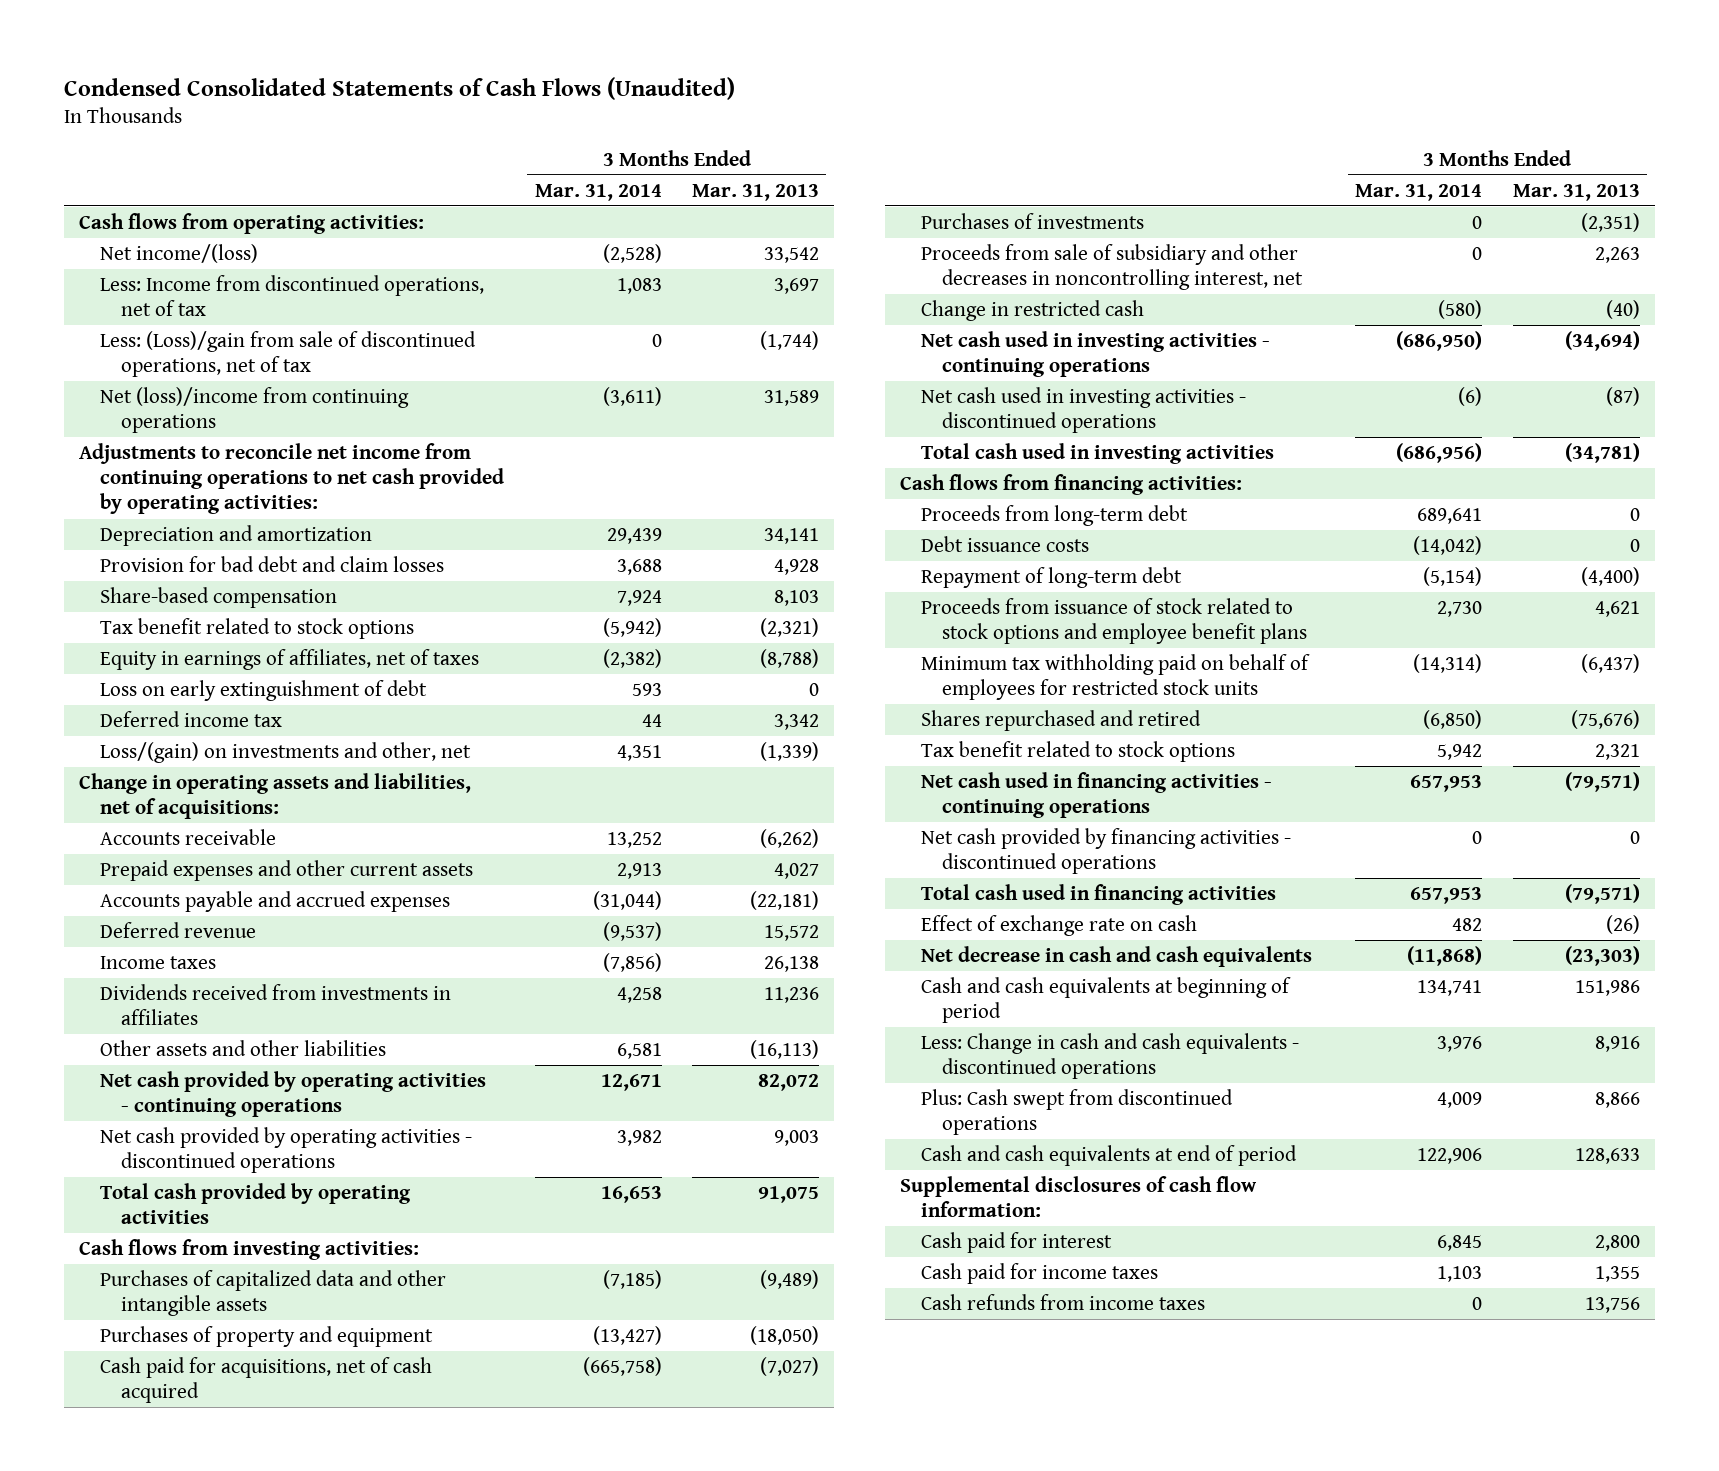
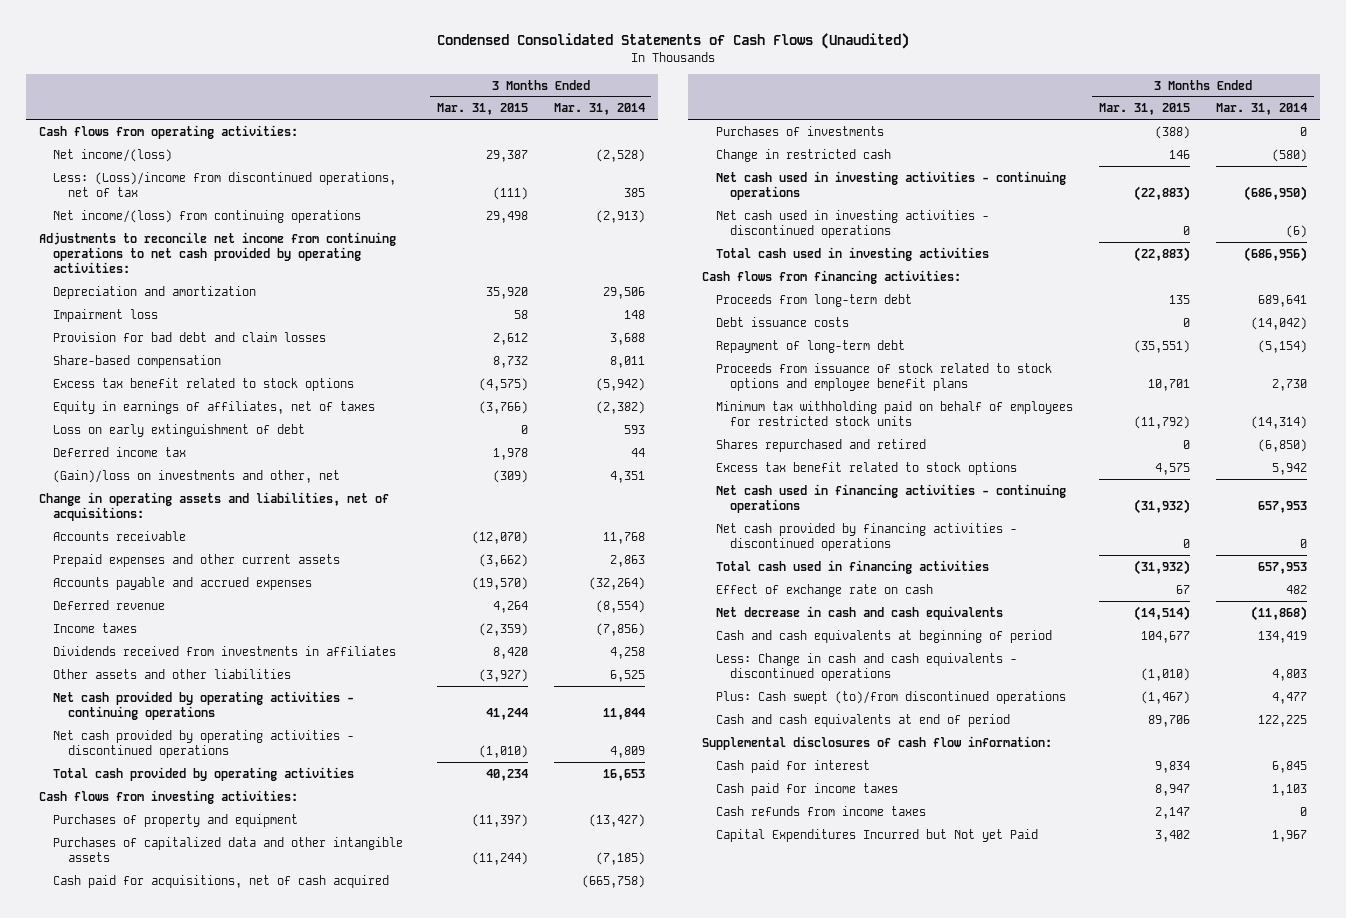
[691,183,819,201] Mar. 31, 2013 -> none
none -> [436,103,528,116] Mar. 31, 2015
[100,330,477,378] Less: (Loss)/gain from sale of discontinued operations, net of tax -> none
[100,274,485,317] Less: Income from discontinued operations, net of tax -> [53,171,397,197] Less: (Loss)/income from discontinued operations, net of tax
[616,277,662,294] 1,083 -> [623,187,645,197] 385
[100,386,410,434] Net (loss)/income from continuing operations -> [53,209,362,223] Net income/(loss) from continuing operations
[602,386,662,406] (3,611) -> [595,209,645,223] (2,913)
[606,527,662,544] 29,439 -> [602,286,645,299] 29,506
none -> [53,308,159,322] Impairment loss
[616,589,662,606] 7,924 -> [609,355,645,368] 8,011
[100,617,415,639] Tax benefit related to stock options -> [53,377,355,391] Excess tax benefit related to stock options
[100,741,472,763] Loss/(gain) on investments and other, net -> [53,469,341,483] (Gain)/loss on investments and other, net
[606,831,662,848] 13,252 -> [602,531,645,544] 11,768
[616,862,662,879] 2,913 -> [609,554,645,567] 2,863
[592,890,662,910] (31,044) -> [588,576,645,590] (32,264)
[602,921,662,941] (9,537) -> [595,599,645,613] (8,554)
[616,1042,662,1059] 6,581 -> [609,669,645,682] 6,525
[600,1073,662,1091] 12,671 -> [602,707,645,720] 11,844
[616,1129,662,1146] 3,982 -> [609,745,645,758] 4,809
[100,1269,447,1317] Purchases of capitalized data and other intangible assets -> [53,836,404,862] Purchases of capitalized data and other intangible assets
[920,243,1303,291] Proceeds from sale of subsidiary and other decreases in noncontrolling interest, net -> none
[920,740,1235,762] Tax benefit related to stock options -> [715,461,1017,475] Excess tax benefit related to stock options
[1417,979,1483,996] 134,741 -> [1257,630,1307,643] 134,419
[1437,1035,1483,1052] 3,976 -> [1271,668,1307,681] 4,803
[920,1088,1233,1136] Plus: Cash swept from discontinued operations -> [715,690,1066,704] Plus: Cash swept (to)/from discontinued operations
[1437,1091,1483,1108] 4,009 -> [1271,691,1307,704] 4,477
[1417,1147,1483,1164] 122,906 -> [1257,714,1307,727] 122,225
none -> [715,828,1038,842] Capital Expenditures Incurred but Not yet Paid

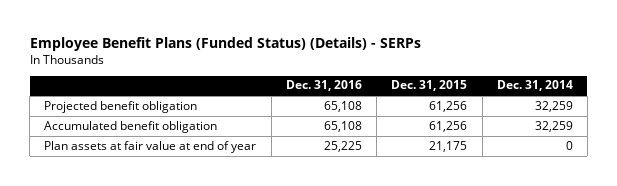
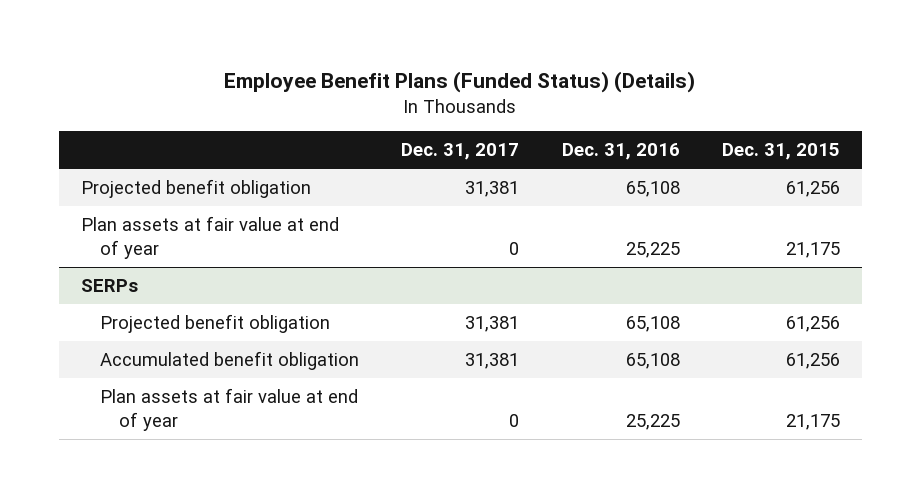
[29,36,421,51] Employee Benefit Plans (Funded Status) (Details) - SERPs -> [224,70,696,93] Employee Benefit Plans (Funded Status) (Details)
[496,80,573,92] Dec. 31, 2014 -> none
none -> [401,143,520,161] Dec. 31, 2017
none -> [80,216,339,259] Plan assets at fair value at end of year
none -> [80,279,138,293] SERPs
none -> [99,314,330,334] Projected benefit obligation

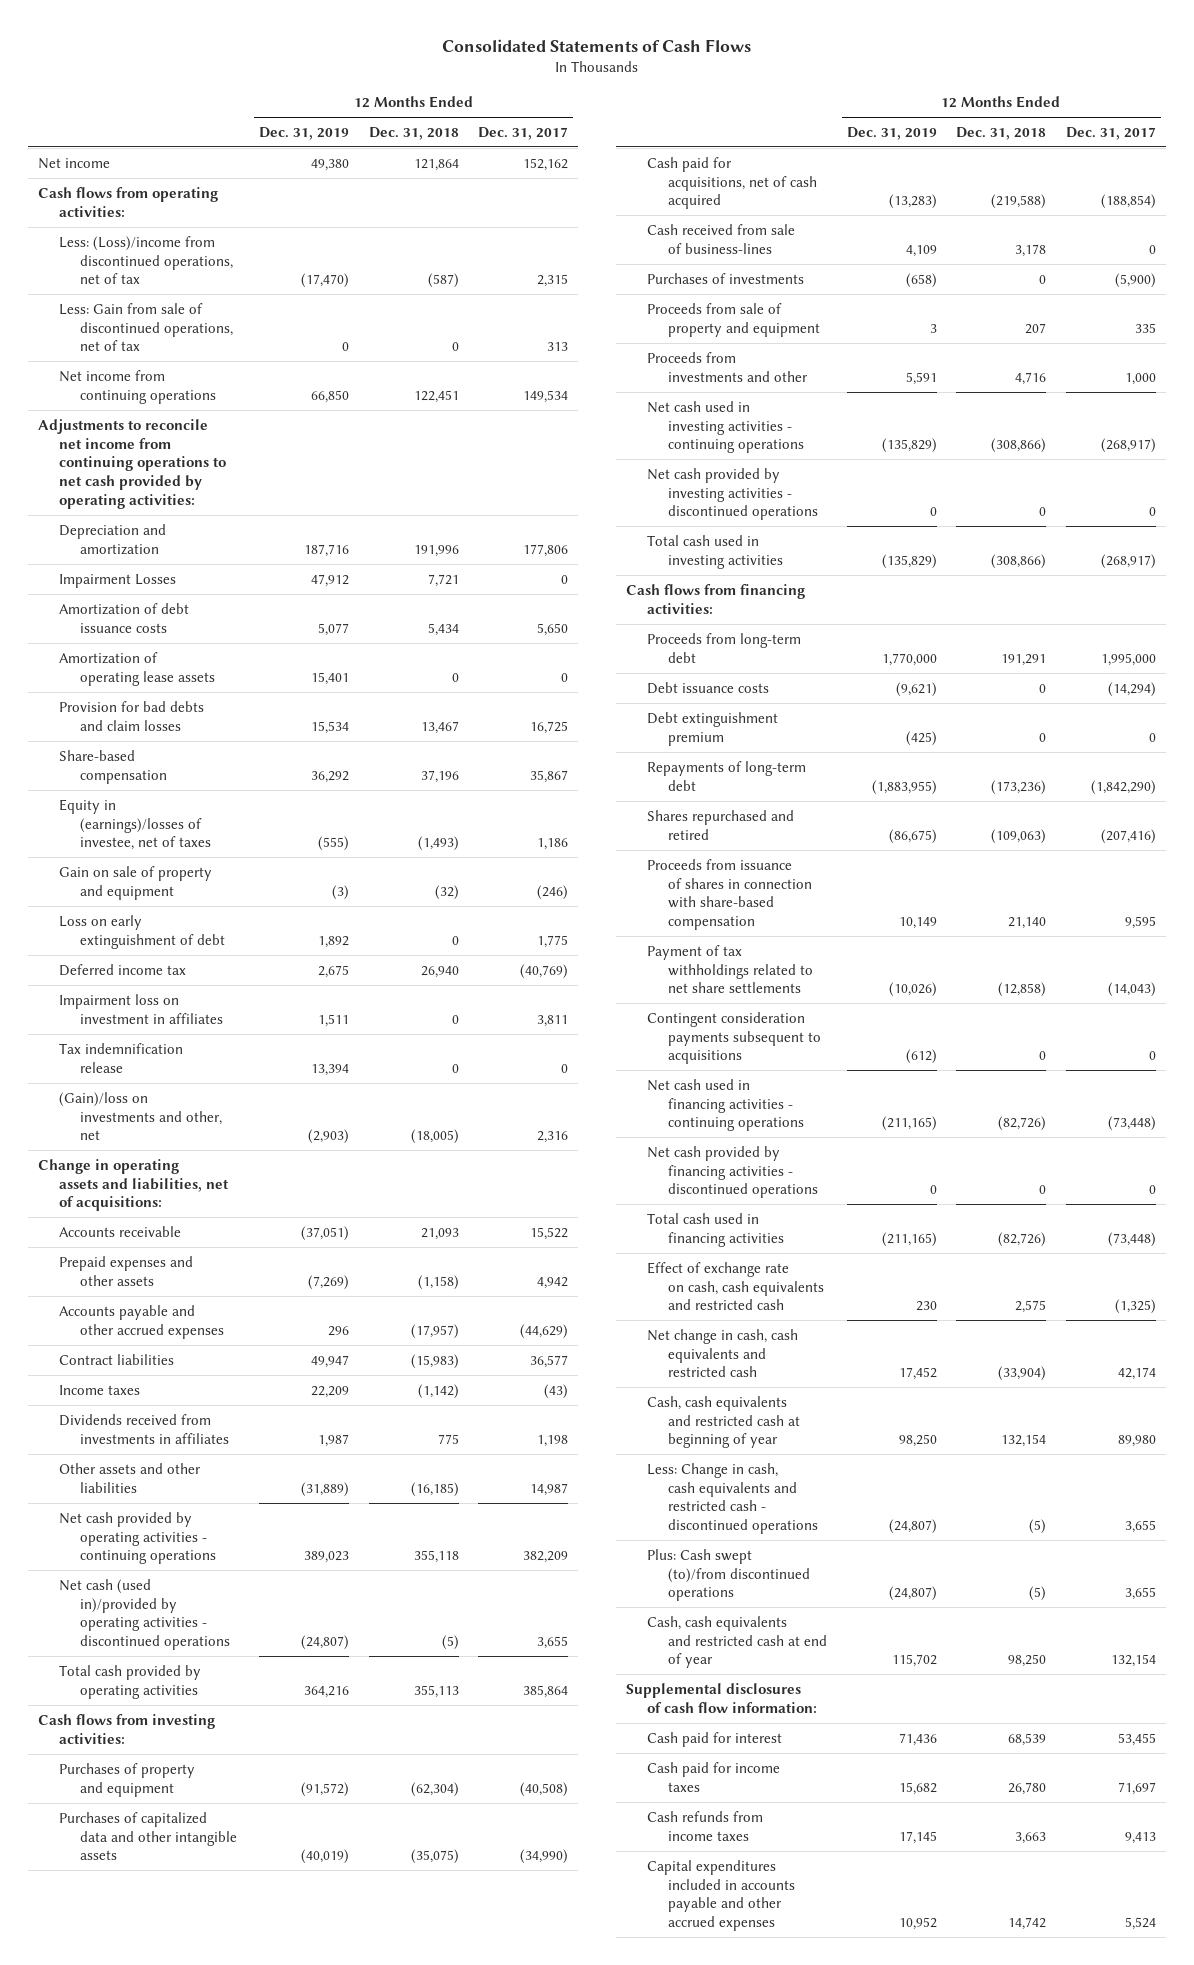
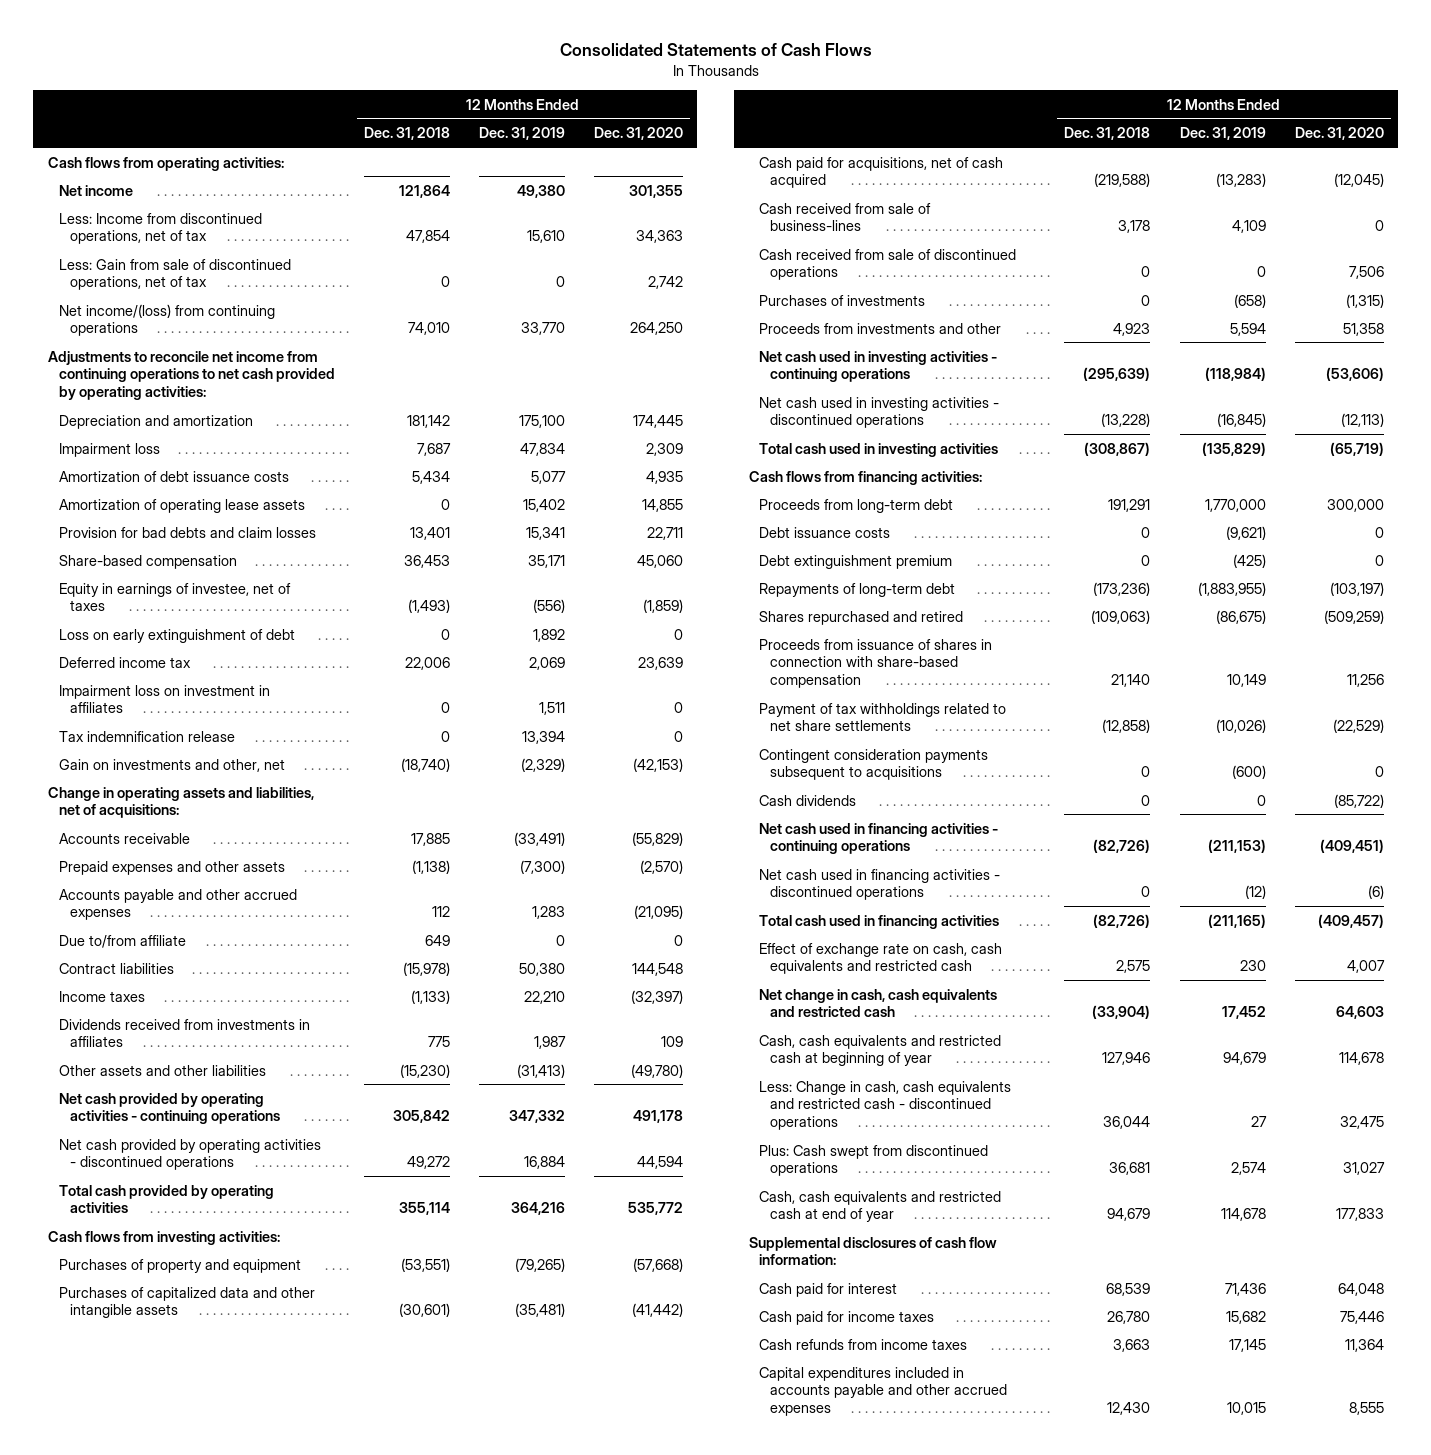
[478,126,569,140] Dec. 31, 2017 -> none
none -> [593,127,683,141] Dec. 31, 2020
[37,157,110,169] Net income -> [58,184,133,196] Net income
[59,235,234,285] Less: (Loss)/income from discontinued operations, net of tax -> [58,212,262,245] Less: Income from discontinued operations, net of tax
[301,273,350,289] (17,470) -> [526,230,565,244] 15,610
[427,273,459,289] (587) -> [405,230,450,244] 47,854
[59,369,217,404] Net income from continuing operations -> [58,303,275,337] Net income/(loss) from continuing operations
[311,389,350,403] 66,850 -> [520,322,565,336] 33,770
[413,389,459,403] 122,451 -> [407,322,450,336] 74,010
[304,543,350,557] 187,716 -> [518,414,565,428] 175,100
[413,544,459,557] 191,996 -> [406,414,450,428] 181,142
[59,573,177,588] Impairment Losses -> [58,442,160,457] Impairment loss
[311,573,350,587] 47,912 -> [519,442,565,456] 47,834
[427,573,459,587] 7,721 -> [416,442,451,456] 7,687
[59,865,213,900] Gain on sale of property and equipment -> none
[311,671,350,685] 15,401 -> [522,498,565,512] 15,402
[311,720,350,734] 15,534 -> [525,526,565,540] 15,341
[420,720,459,734] 13,467 -> [409,526,450,540] 13,401
[311,770,350,783] 36,292 -> [527,554,565,568] 35,171
[420,769,459,783] 37,196 -> [403,554,450,568] 36,453
[59,798,212,851] Equity in (earnings)/losses of investee, net of taxes -> [58,582,291,612] Equity in earnings of investee, net of taxes
[318,836,350,852] (555) -> [532,599,565,614] (556)
[318,964,350,978] 2,675 -> [528,656,565,670] 2,069
[420,965,459,978] 26,940 -> [404,656,450,670] 22,006
[59,1091,223,1141] (Gain)/loss on investments and other, net -> [58,758,285,772] Gain on investments and other, net
[308,1129,350,1145] (2,903) -> [520,757,565,772] (2,329)
[410,1129,459,1145] (18,005) -> [400,757,450,772] (18,740)
[301,1225,350,1241] (37,051) -> [513,831,565,846] (33,491)
[420,1227,459,1240] 21,093 -> [410,832,450,846] 17,885
[308,1274,350,1290] (7,269) -> [519,859,565,874] (7,300)
[417,1274,459,1290] (1,158) -> [411,859,450,874] (1,138)
[328,1325,350,1336] 296 -> [531,906,565,920] 1,283
[410,1323,459,1339] (17,957) -> [431,906,450,918] 112
none -> [58,934,186,948] Due to/from affiliate
[311,1354,350,1368] 49,947 -> [518,962,565,976] 50,380
[410,1353,459,1369] (15,983) -> [402,961,450,976] (15,978)
[311,1385,350,1398] 22,209 -> [523,990,565,1004] 22,210
[417,1383,459,1399] (1,142) -> [410,989,450,1004] (1,133)
[301,1481,350,1497] (31,889) -> [516,1063,565,1078] (31,413)
[410,1481,459,1497] (16,185) -> [399,1063,450,1078] (15,230)
[304,1551,350,1564] 389,023 -> [508,1110,565,1124] 347,332
[413,1550,459,1564] 355,118 -> [392,1110,450,1124] 305,842
[59,1578,231,1651] Net cash (used in)/provided by operating activities - discontinued operations -> [58,1138,321,1171] Net cash provided by operating activities - discontinued operations
[301,1635,350,1651] (24,807) -> [523,1156,565,1170] 16,884
[441,1635,459,1651] (5) -> [406,1156,450,1170] 49,272
[413,1684,459,1698] 355,113 -> [398,1202,450,1216] 355,114
[301,1781,350,1797] (91,572) -> [514,1257,565,1272] (79,265)
[410,1781,459,1797] (62,304) -> [400,1257,450,1272] (53,551)
[301,1849,350,1865] (40,019) -> [514,1303,565,1318] (35,481)
[410,1849,459,1865] (35,075) -> [398,1303,450,1318] (30,601)
none -> [759,248,1017,281] Cash received from sale of discontinued operations
[646,302,821,337] Proceeds from sale of property and equipment -> none
[905,371,937,385] 5,591 -> [1229,322,1266,336] 5,594
[1015,371,1047,385] 4,716 -> [1113,322,1151,336] 4,923
[881,438,937,454] (135,829) -> [1204,367,1266,382] (118,984)
[991,438,1047,454] (308,866) -> [1083,367,1151,382] (295,639)
[646,467,819,521] Net cash provided by investing activities - discontinued operations -> [759,396,1000,429] Net cash used in investing activities - discontinued operations
[929,507,937,517] 0 -> [1216,413,1266,428] (16,845)
[1039,507,1047,517] 0 -> [1101,413,1151,428] (13,228)
[991,553,1047,569] (308,866) -> [1084,441,1151,456] (308,867)
[905,1049,937,1065] (612) -> [1231,765,1266,780] (600)
none -> [759,794,857,806] Cash dividends
[881,1116,937,1132] (211,165) -> [1207,839,1266,854] (211,153)
[646,1145,819,1199] Net cash provided by financing activities - discontinued operations -> [759,868,1001,901] Net cash used in financing activities - discontinued operations
[929,1185,937,1195] 0 -> [1244,885,1266,900] (12)
[898,1434,937,1448] 98,250 -> [1222,1052,1266,1066] 94,679
[1001,1434,1047,1448] 132,154 -> [1102,1052,1151,1066] 127,946
[888,1519,937,1535] (24,807) -> [1250,1116,1267,1128] 27
[1029,1519,1047,1535] (5) -> [1103,1116,1151,1130] 36,044
[646,1548,811,1602] Plus: Cash swept (to)/from discontinued operations -> [759,1144,989,1177] Plus: Cash swept from discontinued operations
[888,1586,937,1602] (24,807) -> [1230,1162,1266,1176] 2,574
[1029,1586,1047,1602] (5) -> [1109,1162,1151,1176] 36,681
[891,1654,937,1668] 115,702 -> [1220,1208,1266,1222] 114,678
[1008,1654,1047,1668] 98,250 -> [1107,1208,1151,1222] 94,679
[898,1917,937,1931] 10,952 -> [1226,1402,1266,1416] 10,015
[1008,1917,1047,1931] 14,742 -> [1107,1402,1151,1416] 12,430

